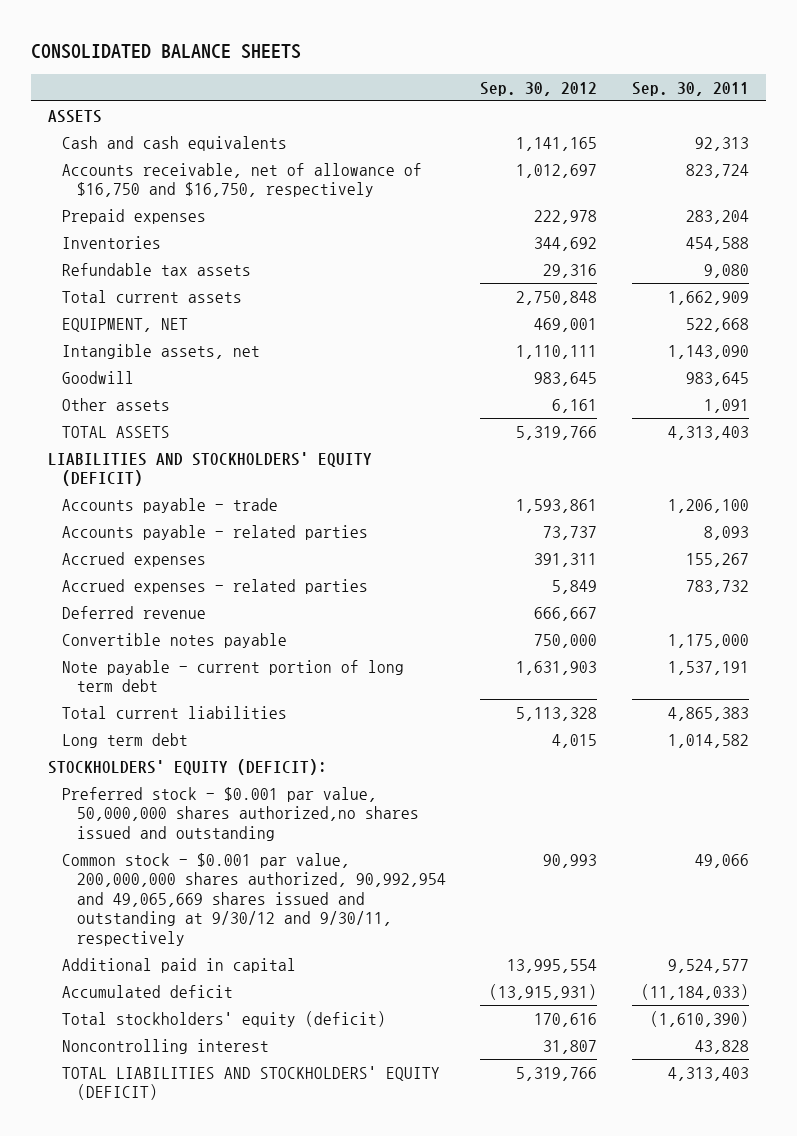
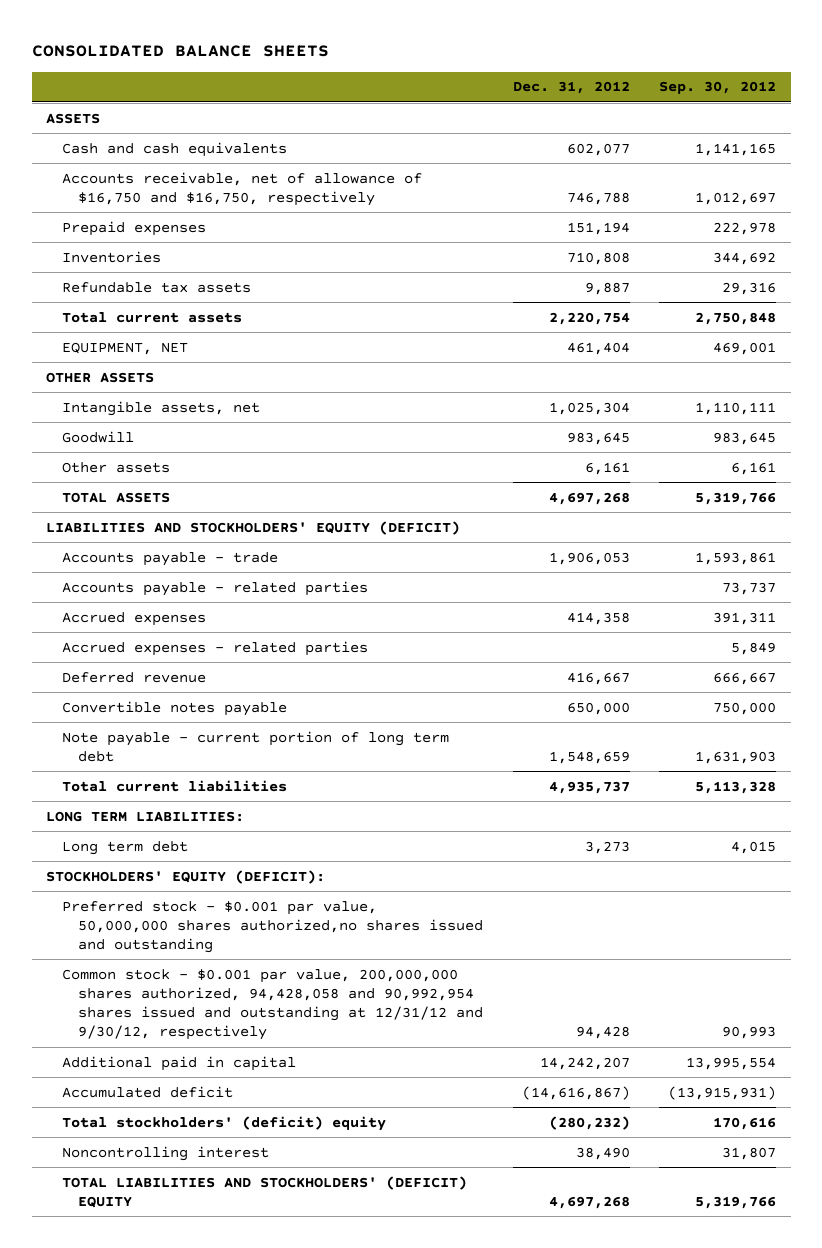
[631,81,749,96] Sep. 30, 2011 -> none
none -> [512,81,630,95] Dec. 31, 2012
none -> [46,371,155,383] OTHER ASSETS
none -> [46,810,245,822] LONG TERM LIABILITIES:
[62,852,446,947] Common stock - $0.001 par value, 200,000,000 shares authorized, 90,992,954 and 49,065,669 shares issued and outstanding at 9/30/12 and 9/30/11, respectively -> [62,968,484,1041] Common stock - $0.001 par value, 200,000,000 shares authorized, 94,428,058 and 90,992,954 shares issued and outstanding at 12/31/12 and 9/30/12, respectively
[62,1010,387,1027] Total stockholders' equity (deficit) -> [62,1115,387,1131] Total stockholders' (deficit) equity
[62,1065,441,1101] TOTAL LIABILITIES AND STOCKHOLDERS' EQUITY (DEFICIT) -> [62,1175,468,1208] TOTAL LIABILITIES AND STOCKHOLDERS' (DEFICIT) EQUITY

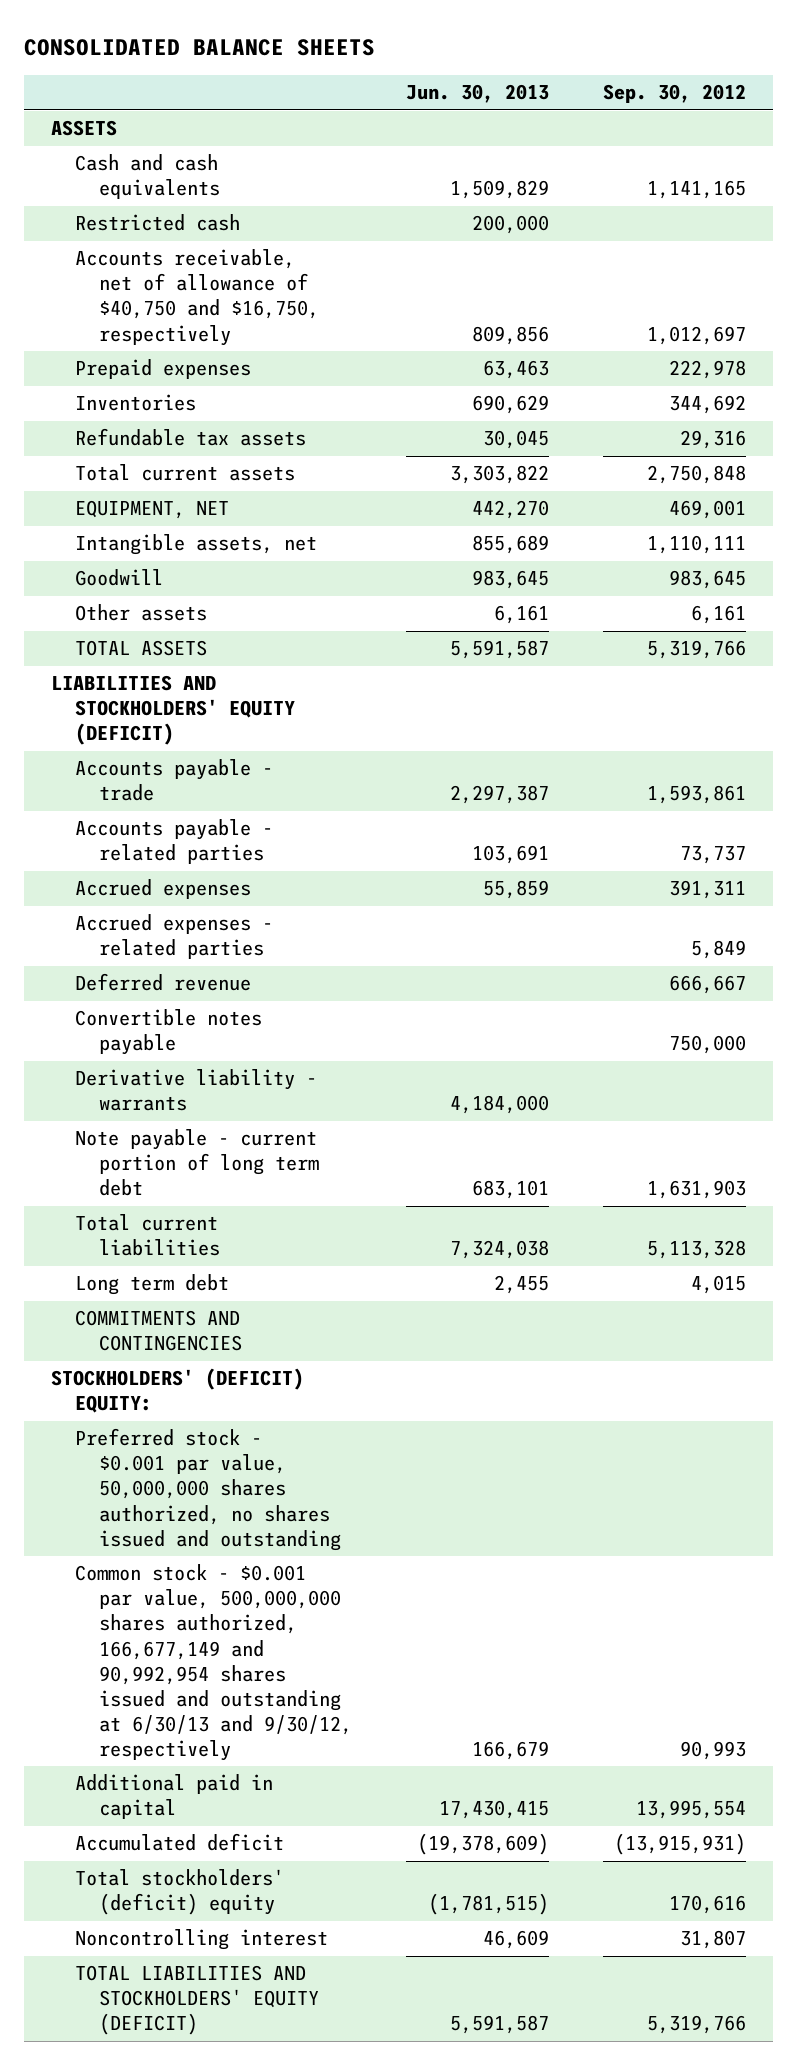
[512,81,630,95] Dec. 31, 2012 -> none
none -> [406,83,550,103] Jun. 30, 2013
none -> [75,214,241,232] Restricted cash
[62,171,423,206] Accounts receivable, net of allowance of $16,750 and $16,750, respectively -> [75,249,320,346] Accounts receivable, net of allowance of $40,750 and $16,750, respectively
[46,371,155,383] OTHER ASSETS -> none
none -> [75,1069,318,1112] Derivative liability - warrants
[46,810,245,822] LONG TERM LIABILITIES: -> none
none -> [75,1310,243,1352] COMMITMENTS AND CONTINGENCIES
[46,869,326,884] STOCKHOLDERS' EQUITY (DEFICIT): -> [51,1368,305,1414] STOCKHOLDERS' (DEFICIT) EQUITY:
[62,900,484,954] Preferred stock - $0.001 par value, 50,000,000 shares authorized,no shares issued and outstanding -> [75,1428,342,1551] Preferred stock - $0.001 par value, 50,000,000 shares authorized, no shares issued and outstanding
[62,968,484,1041] Common stock - $0.001 par value, 200,000,000 shares authorized, 94,428,058 and 90,992,954 shares issued and outstanding at 12/31/12 and 9/30/12, respectively -> [75,1564,353,1761] Common stock - $0.001 par value, 500,000,000 shares authorized, 166,677,149 and 90,992,954 shares issued and outstanding at 6/30/13 and 9/30/12, respectively
[62,1175,468,1208] TOTAL LIABILITIES AND STOCKHOLDERS' (DEFICIT) EQUITY -> [75,1965,320,2036] TOTAL LIABILITIES AND STOCKHOLDERS' EQUITY (DEFICIT)

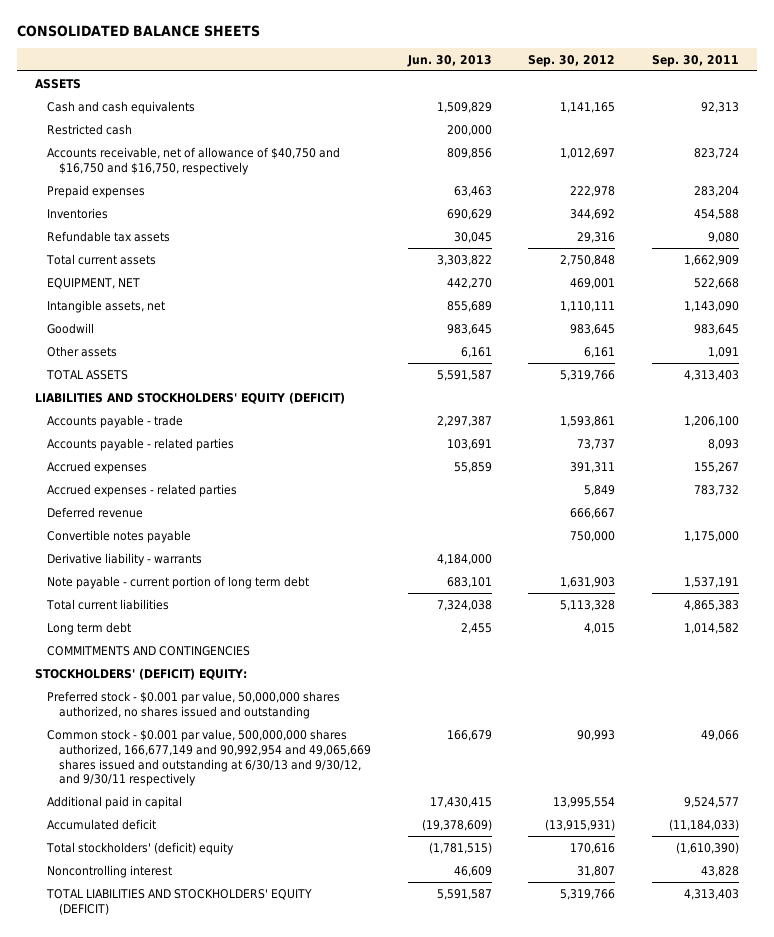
none -> [651,54,739,67] Sep. 30, 2011
[75,249,320,346] Accounts receivable, net of allowance of $40,750 and $16,750, respectively -> [47,146,341,175] Accounts receivable, net of allowance of $40,750 and $16,750 and $16,750, respectively
[75,1564,353,1761] Common stock - $0.001 par value, 500,000,000 shares authorized, 166,677,149 and 90,992,954 shares issued and outstanding at 6/30/13 and 9/30/12, respectively -> [47,728,372,787] Common stock - $0.001 par value, 500,000,000 shares authorized, 166,677,149 and 90,992,954 and 49,065,669 shares issued and outstanding at 6/30/13 and 9/30/12, and 9/30/11 respectively

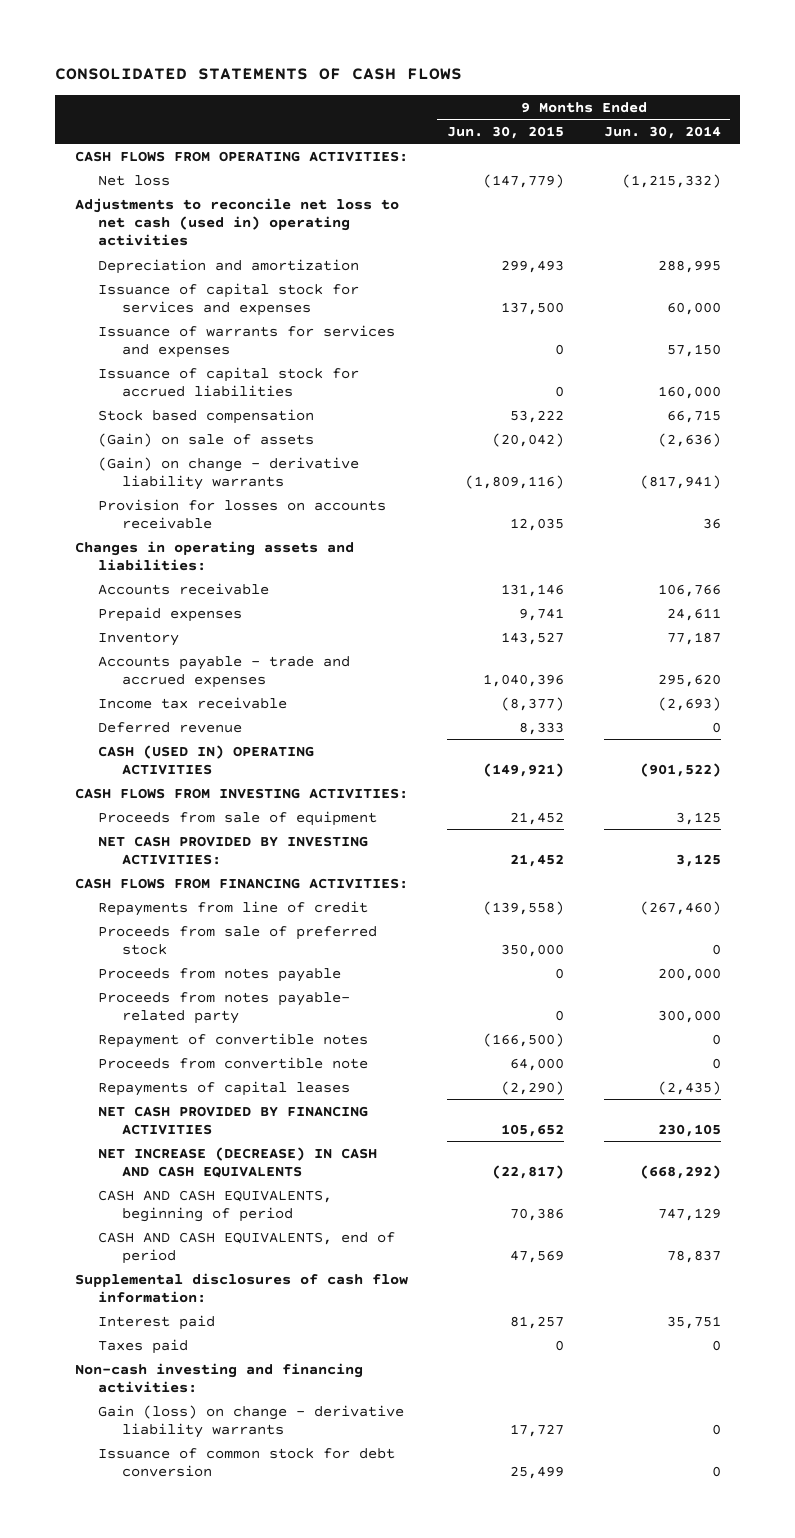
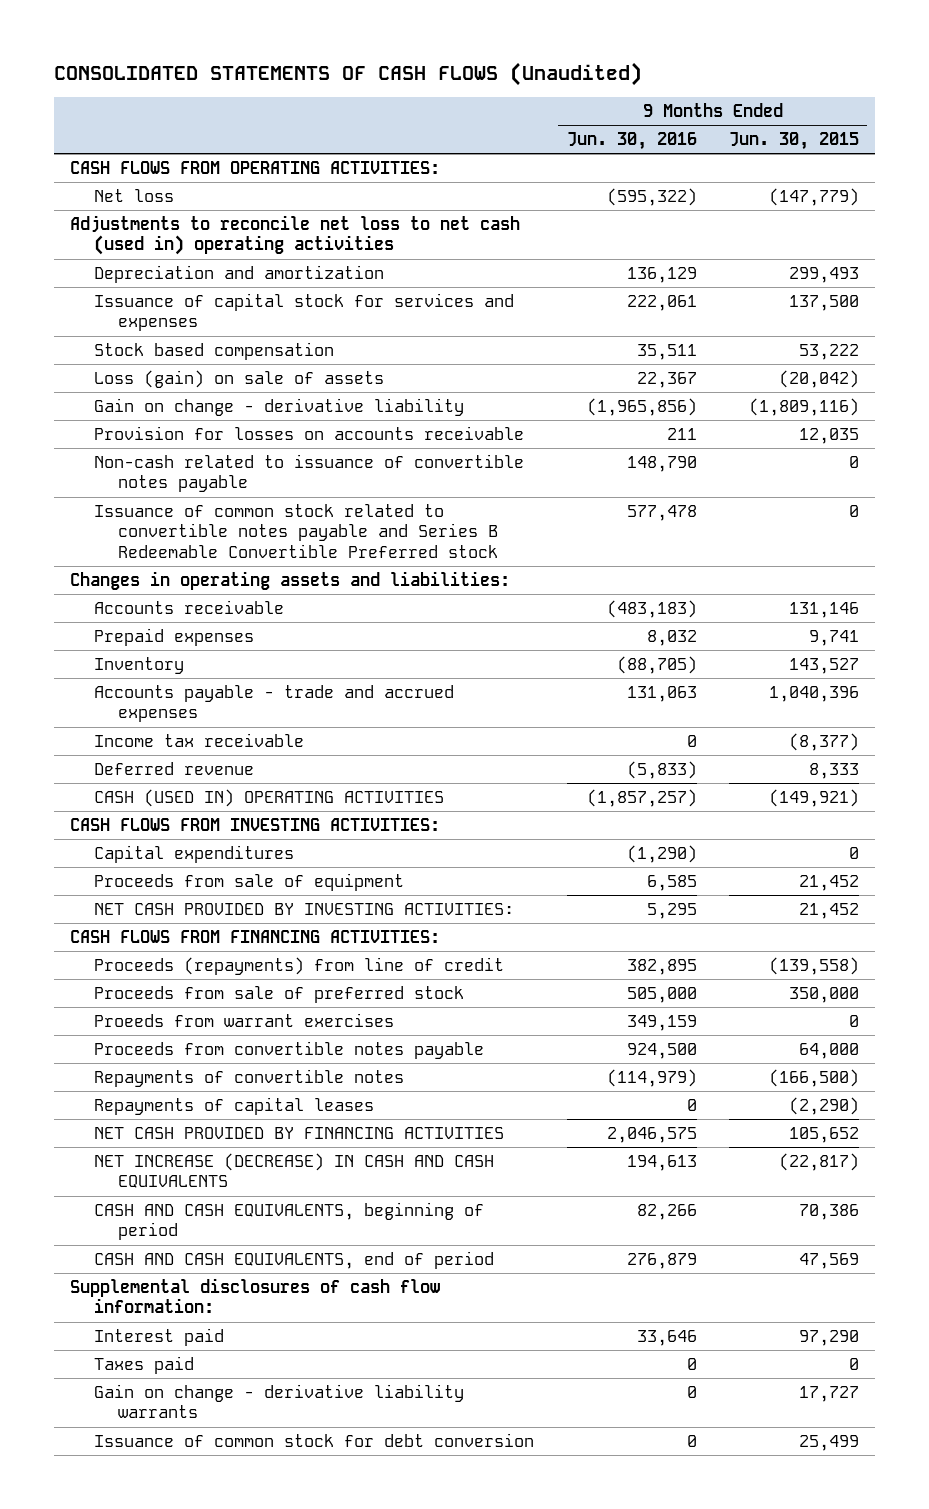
[54,68,462,81] CONSOLIDATED STATEMENTS OF CASH FLOWS -> [54,62,643,87] CONSOLIDATED STATEMENTS OF CASH FLOWS (Unaudited)
[603,125,721,139] Jun. 30, 2014 -> none
none -> [566,132,697,151] Jun. 30, 2016
[98,324,396,359] Issuance of warrants for services and expenses -> none
[98,366,360,398] Issuance of capital stock for accrued liabilities -> none
[98,432,315,447] (Gain) on sale of assets -> [94,369,385,388] Loss (gain) on sale of assets
[98,456,360,491] (Gain) on change - derivative liability warrants -> [94,397,465,416] Gain on change - derivative liability
none -> [94,453,525,493] Non-cash related to issuance of convertible notes payable
none -> [94,503,498,558] Issuance of common stock related to convertible notes payable and Series B Redeemable Convertible Preferred stock
none -> [94,844,295,863] Capital expenditures
[98,900,369,916] Repayments from line of credit -> [94,956,505,975] Proceeds (repayments) from line of credit
[98,967,342,982] Proceeds from notes payable -> none
[98,1056,369,1069] Proceeds from convertible note -> none
none -> [94,1012,395,1027] Proeeds from warrant exercises
[98,991,351,1025] Proceeds from notes payable- related party -> [94,1040,485,1059] Proceeds from convertible notes payable
[555,1010,565,1022] 0 -> [798,1042,859,1059] 64,000
[98,1032,369,1048] Repayment of convertible notes -> [94,1068,405,1087] Repayments of convertible notes
[510,1315,565,1329] 81,257 -> [798,1329,859,1346] 97,290
[74,1362,363,1394] Non-cash investing and financing activities: -> none
[98,1404,405,1439] Gain (loss) on change - derivative liability warrants -> [94,1383,465,1419] Gain on change - derivative liability warrants

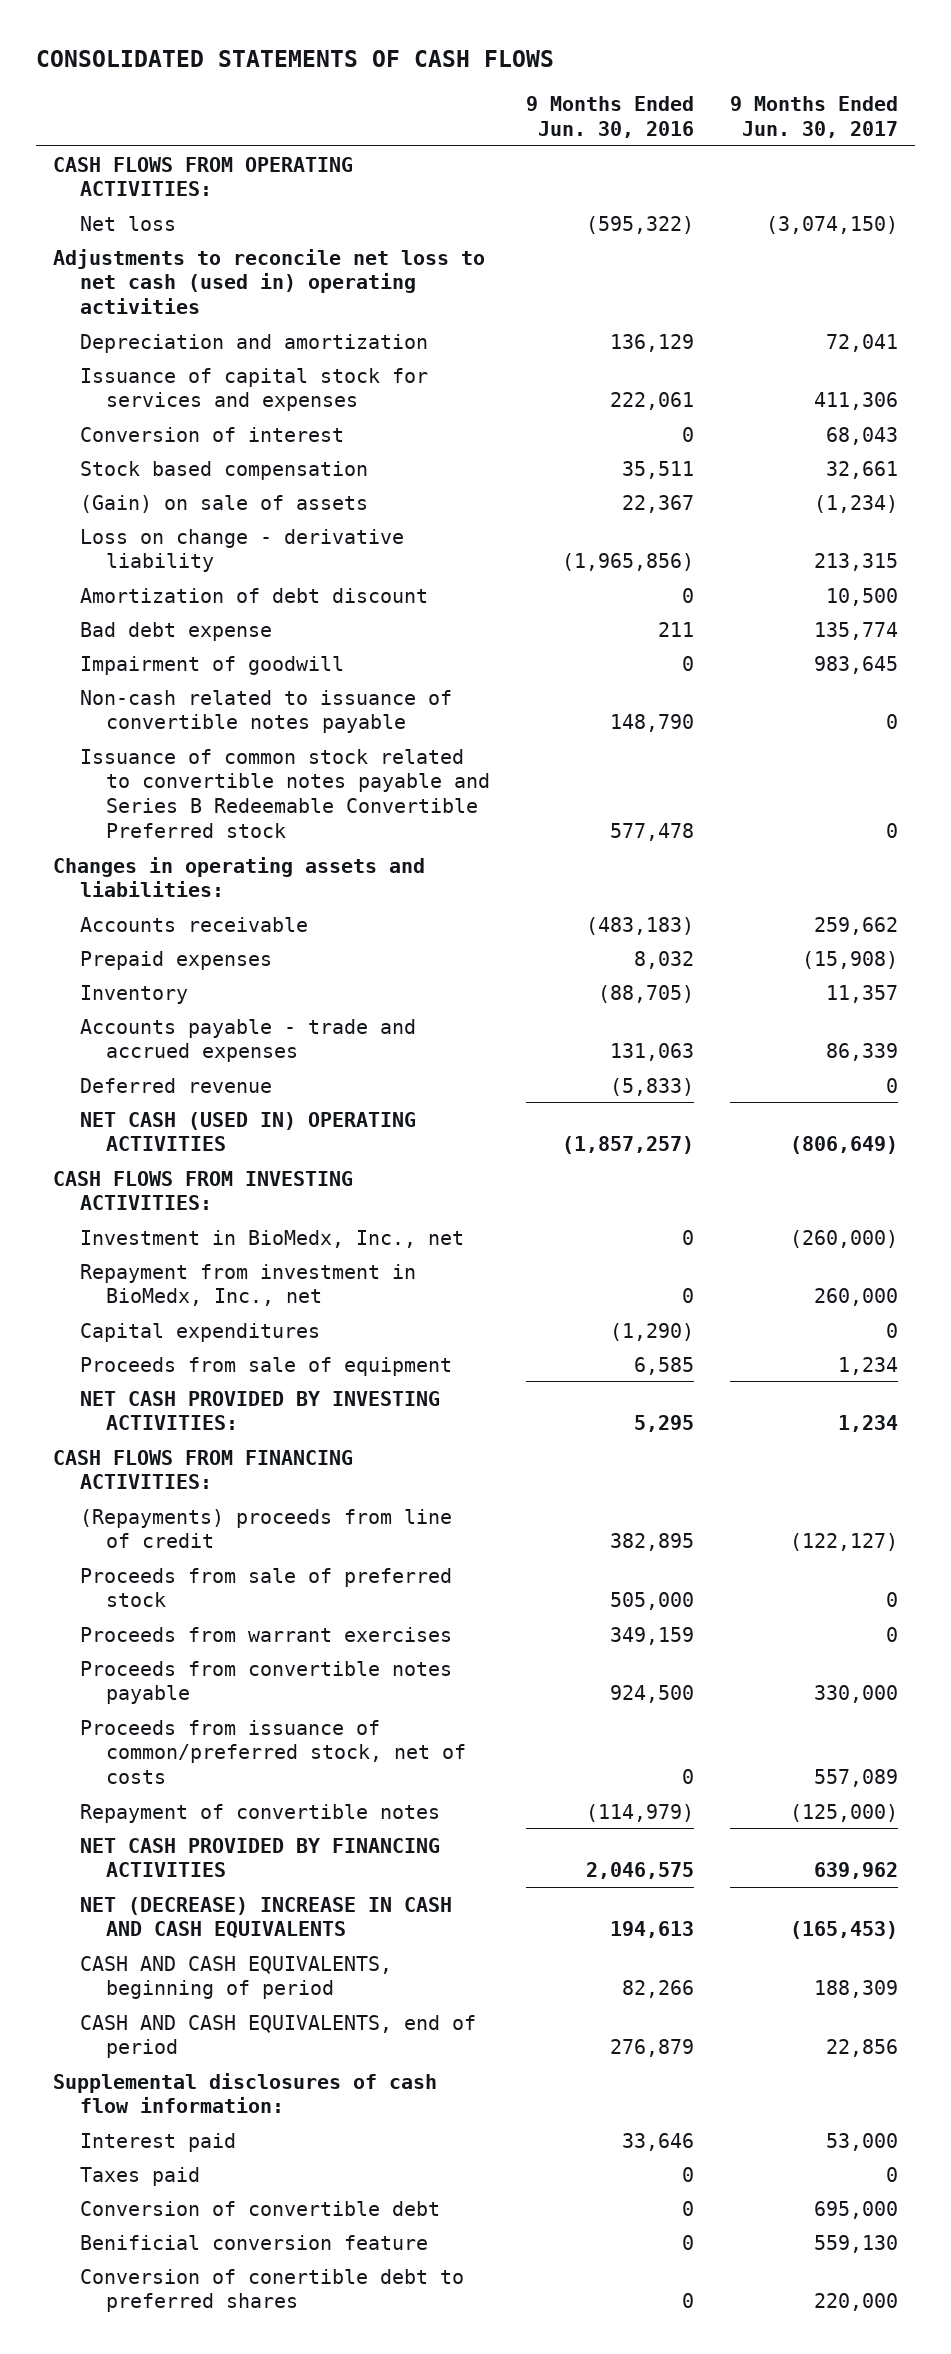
[54,62,643,87] CONSOLIDATED STATEMENTS OF CASH FLOWS (Unaudited) -> [35,49,554,67] CONSOLIDATED STATEMENTS OF CASH FLOWS
[728,132,859,151] Jun. 30, 2015 -> none
none -> [729,95,898,138] 9 Months Ended Jun. 30, 2017
none -> [79,426,344,442] Conversion of interest
[94,369,385,388] Loss (gain) on sale of assets -> [79,494,368,513] (Gain) on sale of assets
[94,397,465,416] Gain on change - derivative liability -> [79,528,404,573] Loss on change - derivative liability
none -> [79,587,428,603] Amortization of debt discount
[94,425,525,440] Provision for losses on accounts receivable -> [79,621,272,641] Bad debt expense
none -> [79,655,344,675] Impairment of goodwill
[94,732,305,747] Income tax receivable -> none
[94,788,445,807] CASH (USED IN) OPERATING ACTIVITIES -> [79,1111,416,1152] NET CASH (USED IN) OPERATING ACTIVITIES
none -> [79,1229,464,1248] Investment in BioMedx, Inc., net
none -> [79,1263,416,1307] Repayment from investment in BioMedx, Inc., net
[94,956,505,975] Proceeds (repayments) from line of credit -> [79,1508,452,1549] (Repayments) proceeds from line of credit
[94,1012,395,1027] Proeeds from warrant exercises -> [79,1626,452,1642] Proceeds from warrant exercises
[94,1096,375,1115] Repayments of capital leases -> none
none -> [79,1719,467,1785] Proceeds from issuance of common/preferred stock, net of costs
[94,1068,405,1087] Repayments of convertible notes -> [79,1803,440,1823] Repayment of convertible notes
[94,1152,495,1189] NET INCREASE (DECREASE) IN CASH AND CASH EQUIVALENTS -> [79,1896,452,1939] NET (DECREASE) INCREASE IN CASH AND CASH EQUIVALENTS
[94,1383,465,1419] Gain on change - derivative liability warrants -> none
[94,1432,535,1447] Issuance of common stock for debt conversion -> none
none -> [79,2200,440,2216] Conversion of convertible debt
none -> [79,2234,428,2250] Benificial conversion feature
none -> [79,2268,464,2313] Conversion of conertible debt to preferred shares

